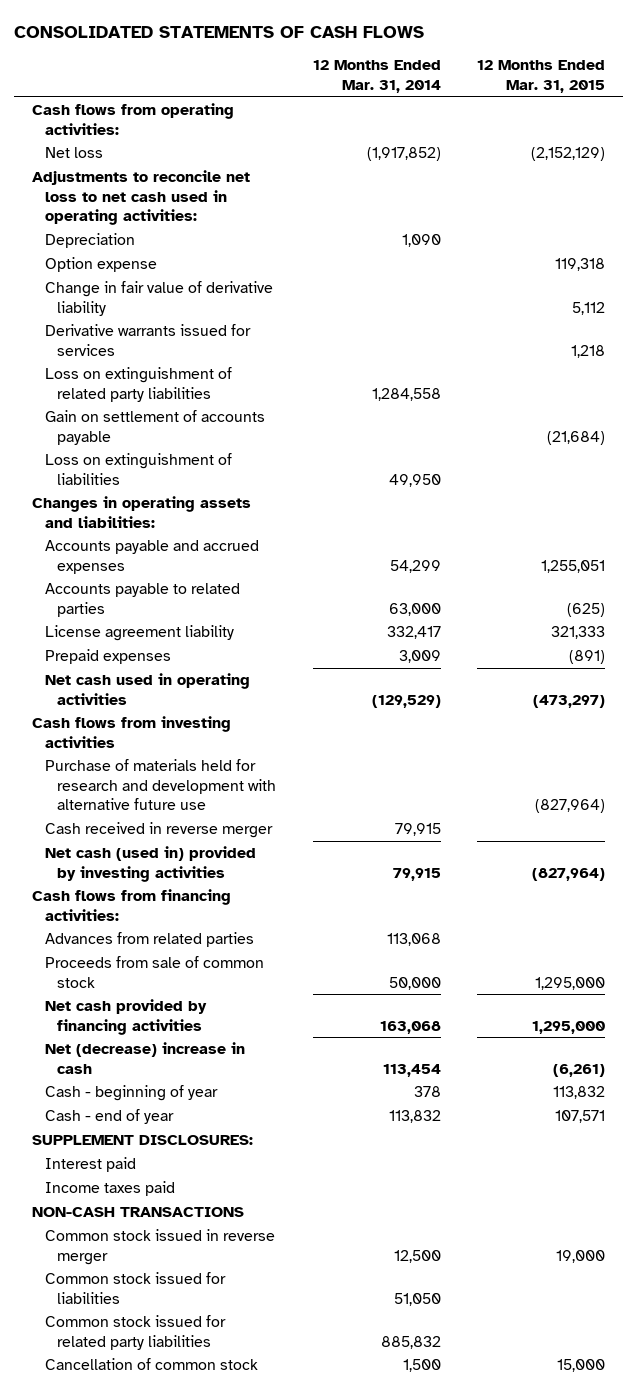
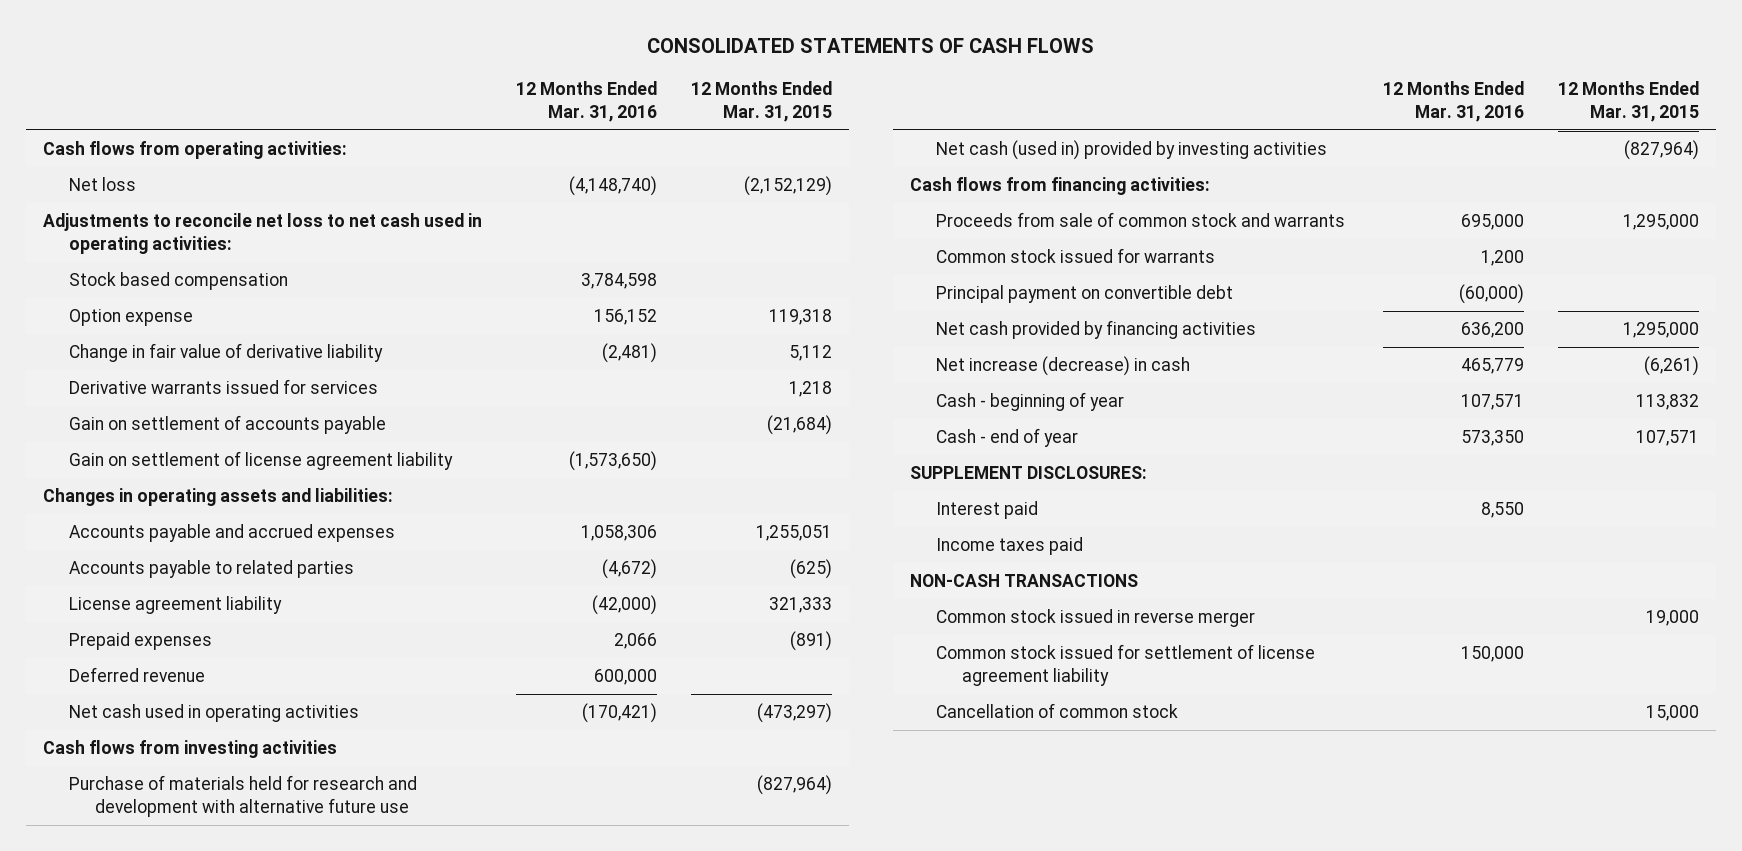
[312,60,441,93] 12 Months Ended Mar. 31, 2014 -> none
none -> [516,80,658,122] 12 Months Ended Mar. 31, 2016
[44,233,135,249] Depreciation -> none
none -> [68,272,288,291] Stock based compensation
[44,367,232,402] Loss on extinguishment of related party liabilities -> none
[44,453,232,485] Loss on extinguishment of liabilities -> [68,451,453,471] Gain on settlement of license agreement liability
none -> [68,667,205,683] Deferred revenue
[44,822,273,839] Cash received in reverse merger -> none
[44,932,254,948] Advances from related parties -> none
[44,956,264,988] Proceeds from sale of common stock -> [935,212,1345,228] Proceeds from sale of common stock and warrants
none -> [935,248,1215,264] Common stock issued for warrants
none -> [935,285,1233,304] Principal payment on convertible debt
[44,1042,245,1074] Net (decrease) increase in cash -> [935,356,1190,377] Net increase (decrease) in cash
[44,1272,226,1304] Common stock issued for liabilities -> none
[44,1315,226,1350] Common stock issued for related party liabilities -> none
none -> [935,644,1315,687] Common stock issued for settlement of license agreement liability

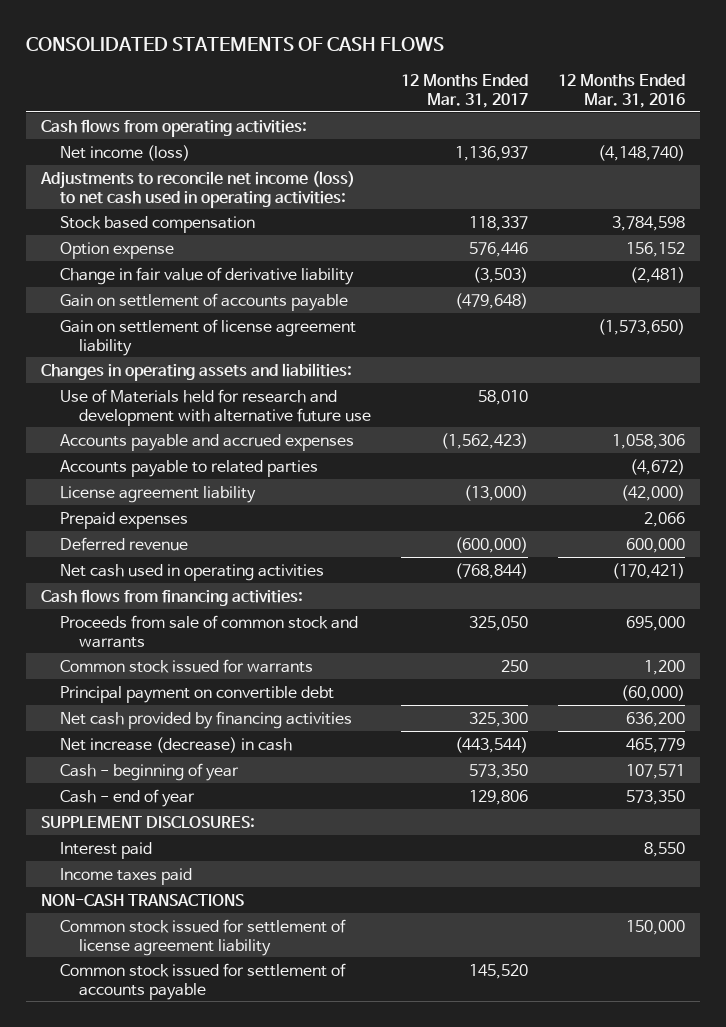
[691,80,833,122] 12 Months Ended Mar. 31, 2015 -> none
none -> [400,73,528,108] 12 Months Ended Mar. 31, 2017
[68,177,136,192] Net loss -> [60,144,191,161] Net income (loss)
[43,213,483,255] Adjustments to reconcile net loss to net cash used in operating activities: -> [40,170,356,208] Adjustments to reconcile net income (loss) to net cash used in operating activities:
[68,379,378,395] Derivative warrants issued for services -> none
none -> [60,388,371,426] Use of Materials held for research and development with alternative future use
[43,740,338,759] Cash flows from investing activities -> none
[68,775,417,818] Purchase of materials held for research and development with alternative future use -> none
[935,140,1327,161] Net cash (used in) provided by investing activities -> none
[935,609,1255,628] Common stock issued in reverse merger -> none
[935,703,1178,719] Cancellation of common stock -> none
none -> [60,962,347,1000] Common stock issued for settlement of accounts payable

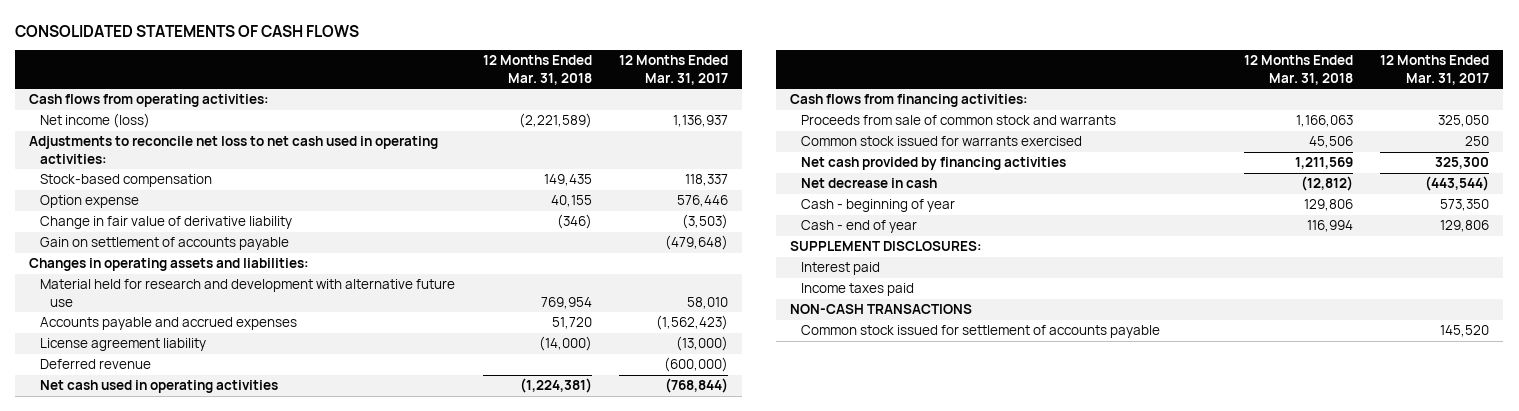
[557,73,685,108] 12 Months Ended Mar. 31, 2016 -> none
none -> [482,55,592,85] 12 Months Ended Mar. 31, 2018
[40,170,356,208] Adjustments to reconcile net income (loss) to net cash used in operating activities: -> [29,136,439,164] Adjustments to reconcile net loss to net cash used in operating activities:
[60,215,256,233] Stock based compensation -> [39,174,212,188] Stock-based compensation
[60,318,357,356] Gain on settlement of license agreement liability -> none
[60,388,371,426] Use of Materials held for research and development with alternative future use -> [39,279,455,307] Material held for research and development with alternative future use
[60,459,319,477] Accounts payable to related parties -> none
[60,511,189,529] Prepaid expenses -> none
[60,685,335,703] Principal payment on convertible debt -> none
[60,658,314,673] Common stock issued for warrants -> [800,136,1082,147] Common stock issued for warrants exercised
[60,736,293,753] Net increase (decrease) in cash -> [800,178,937,189] Net decrease in cash
[60,918,347,956] Common stock issued for settlement of license agreement liability -> none

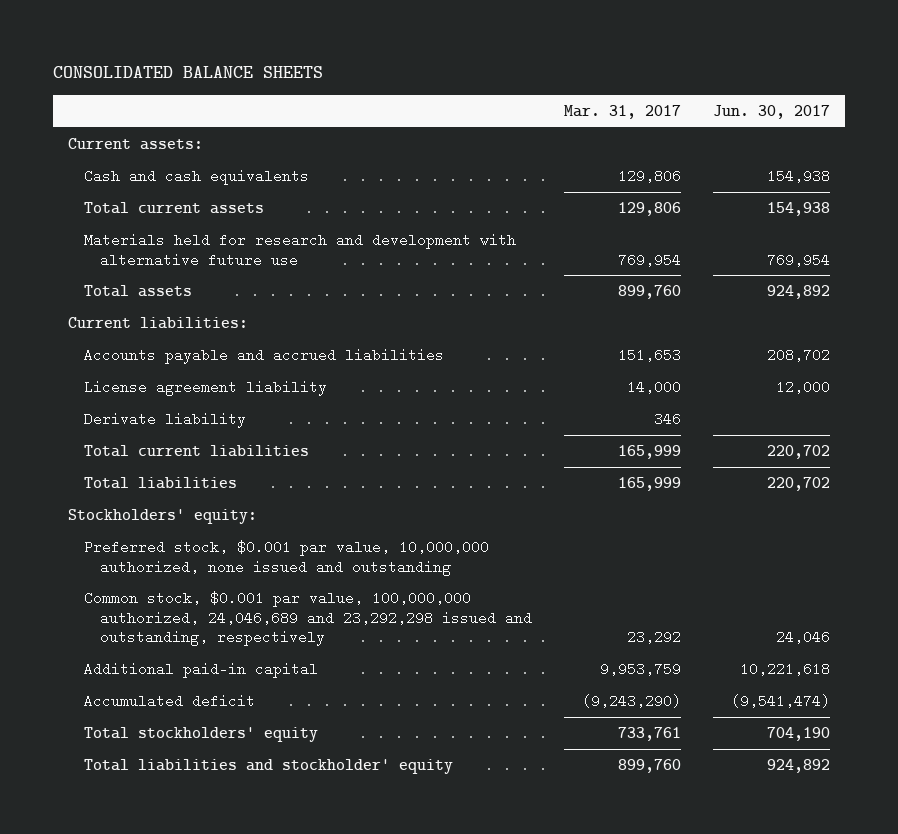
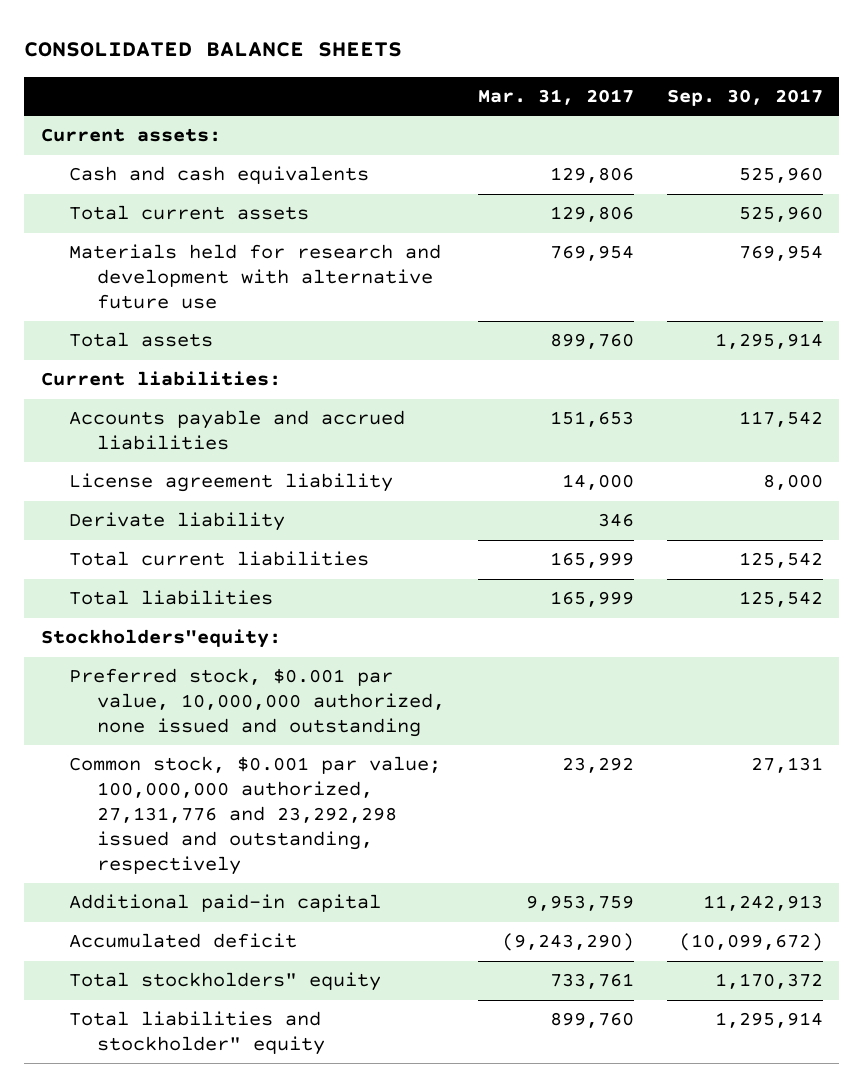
[712,105,830,120] Jun. 30, 2017 -> none
none -> [666,88,823,106] Sep. 30, 2017
[68,509,258,525] Stockholders' equity: -> [40,629,281,649] Stockholders"equity:
[84,591,533,647] Common stock, $0.001 par value, 100,000,000 authorized, 24,046,689 and 23,292,298 issued and outstanding, respectively -> [68,756,441,875] Common stock, $0.001 par value; 100,000,000 authorized, 27,131,776 and 23,292,298 issued and outstanding, respectively
[84,727,319,743] Total stockholders' equity -> [68,972,381,992] Total stockholders" equity
[84,759,454,775] Total liabilities and stockholder' equity -> [68,1011,325,1056] Total liabilities and stockholder" equity

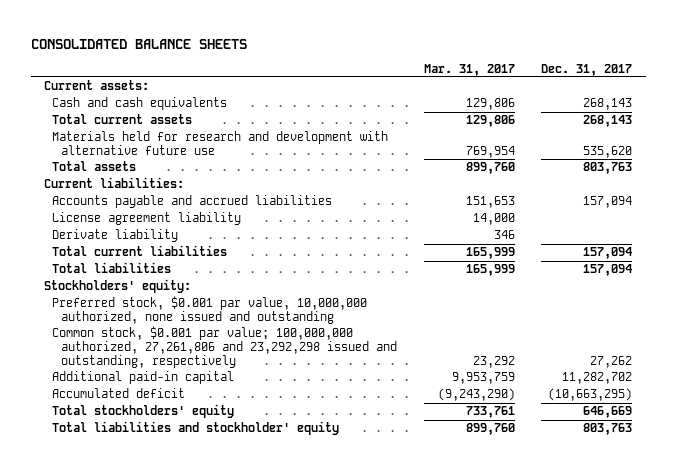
[666,88,823,106] Sep. 30, 2017 -> none
none -> [541,63,633,76] Dec. 31, 2017
[40,629,281,649] Stockholders"equity: -> [43,279,191,294] Stockholders' equity:
[68,756,441,875] Common stock, $0.001 par value; 100,000,000 authorized, 27,131,776 and 23,292,298 issued and outstanding, respectively -> [52,326,397,368] Common stock, $0.001 par value; 100,000,000 authorized, 27,261,806 and 23,292,298 issued and outstanding, respectively
[68,972,381,992] Total stockholders" equity -> [52,404,235,419] Total stockholders' equity
[68,1011,325,1056] Total liabilities and stockholder" equity -> [52,421,340,436] Total liabilities and stockholder' equity

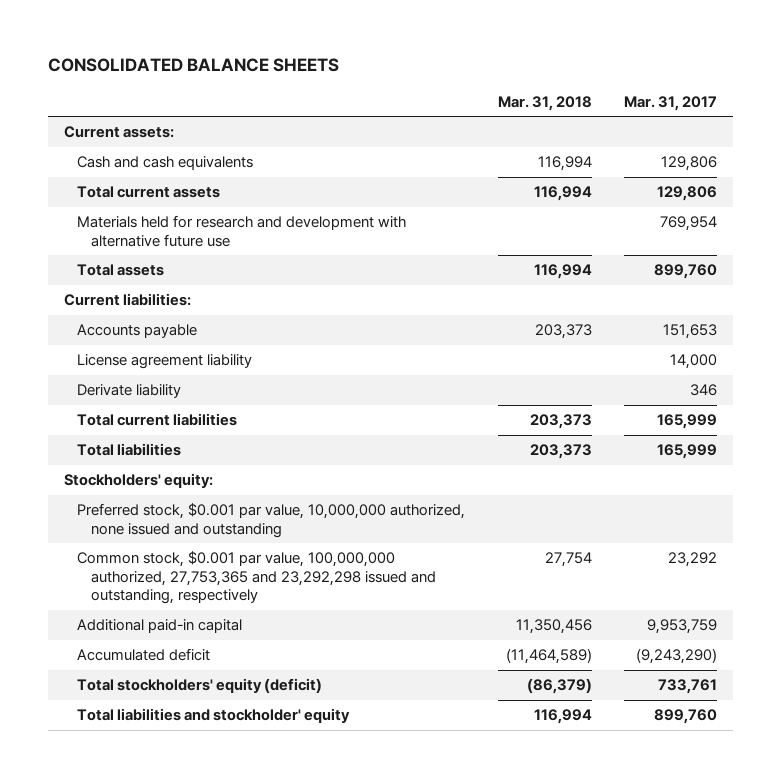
[541,63,633,76] Dec. 31, 2017 -> none
none -> [497,95,592,111] Mar. 31, 2018
[52,195,333,209] Accounts payable and accrued liabilities -> [77,324,198,339] Accounts payable
[52,326,397,368] Common stock, $0.001 par value; 100,000,000 authorized, 27,261,806 and 23,292,298 issued and outstanding, respectively -> [77,551,436,605] Common stock, $0.001 par value, 100,000,000 authorized, 27,753,365 and 23,292,298 issued and outstanding, respectively
[52,404,235,419] Total stockholders' equity -> [77,678,323,694] Total stockholders' equity (deficit)

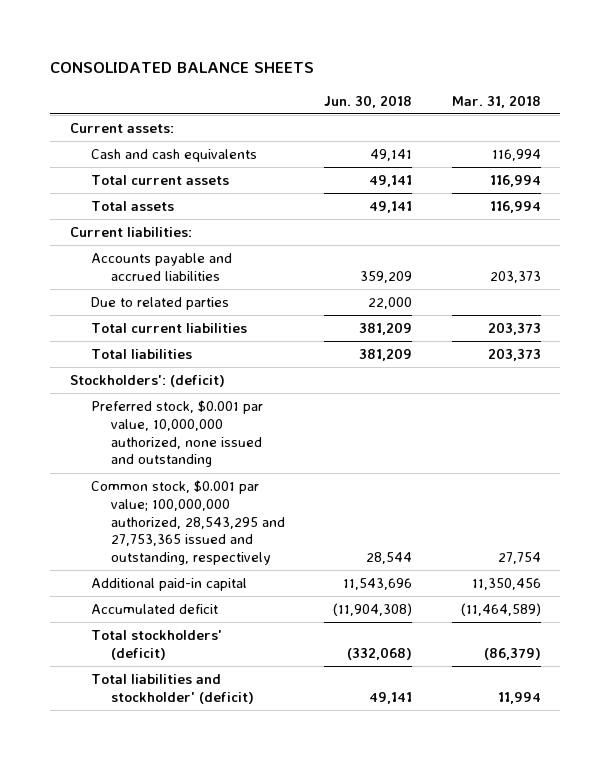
[623,95,717,111] Mar. 31, 2017 -> none
none -> [324,94,413,108] Jun. 30, 2018
[77,215,407,247] Materials held for research and development with alternative future use -> none
[77,354,253,370] License agreement liability -> none
[77,384,182,399] Derivate liability -> none
[77,324,198,339] Accounts payable -> [90,253,232,281] Accounts payable and accrued liabilities
none -> [90,297,229,311] Due to related parties
[63,473,213,489] Stockholders' equity: -> [70,375,226,388] Stockholders': (deficit)
[77,551,436,605] Common stock, $0.001 par value, 100,000,000 authorized, 27,753,365 and 23,292,298 issued and outstanding, respectively -> [90,480,286,566] Common stock, $0.001 par value; 100,000,000 authorized, 28,543,295 and 27,753,365 issued and outstanding, respectively
[77,678,323,694] Total stockholders' equity (deficit) -> [90,630,222,660] Total stockholders' (deficit)
[77,708,351,724] Total liabilities and stockholder' equity -> [90,674,255,704] Total liabilities and stockholder' (deficit)
[533,709,592,725] 116,994 -> [497,691,541,704] 11,994

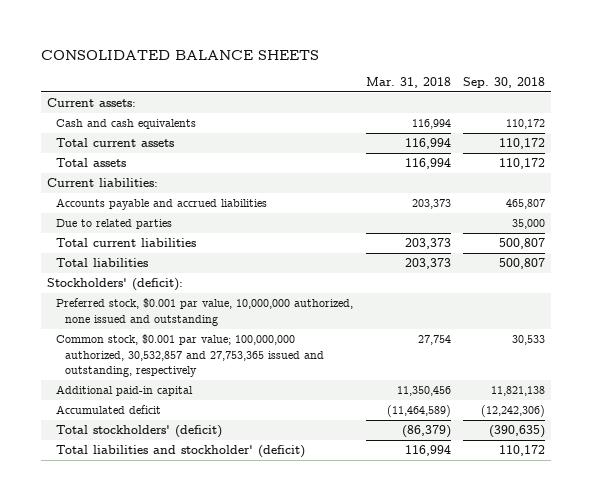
[324,94,413,108] Jun. 30, 2018 -> none
none -> [463,76,546,88] Sep. 30, 2018
[70,375,226,388] Stockholders': (deficit) -> [47,278,184,292] Stockholders' (deficit):
[90,480,286,566] Common stock, $0.001 par value; 100,000,000 authorized, 28,543,295 and 27,753,365 issued and outstanding, respectively -> [56,334,325,378] Common stock, $0.001 par value; 100,000,000 authorized, 30,532,857 and 27,753,365 issued and outstanding, respectively
[497,691,541,704] 11,994 -> [404,445,451,457] 116,994

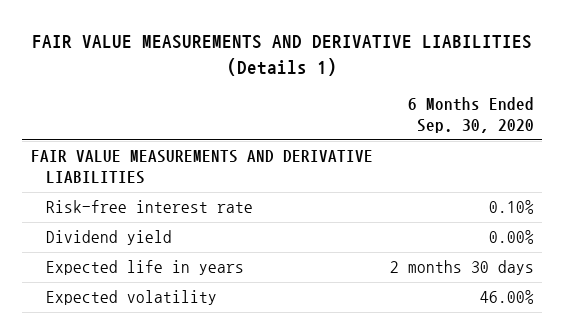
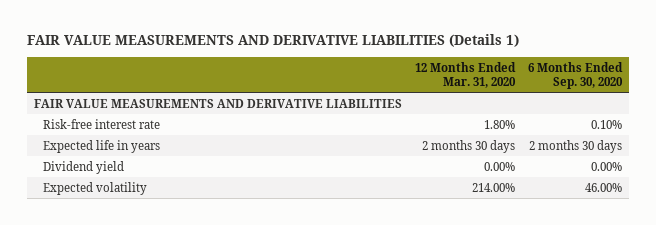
none -> [414,61,516,88] 12 Months Ended Mar. 31, 2020
[46,230,173,246] Dividend yield -> [43,160,125,174] Dividend yield

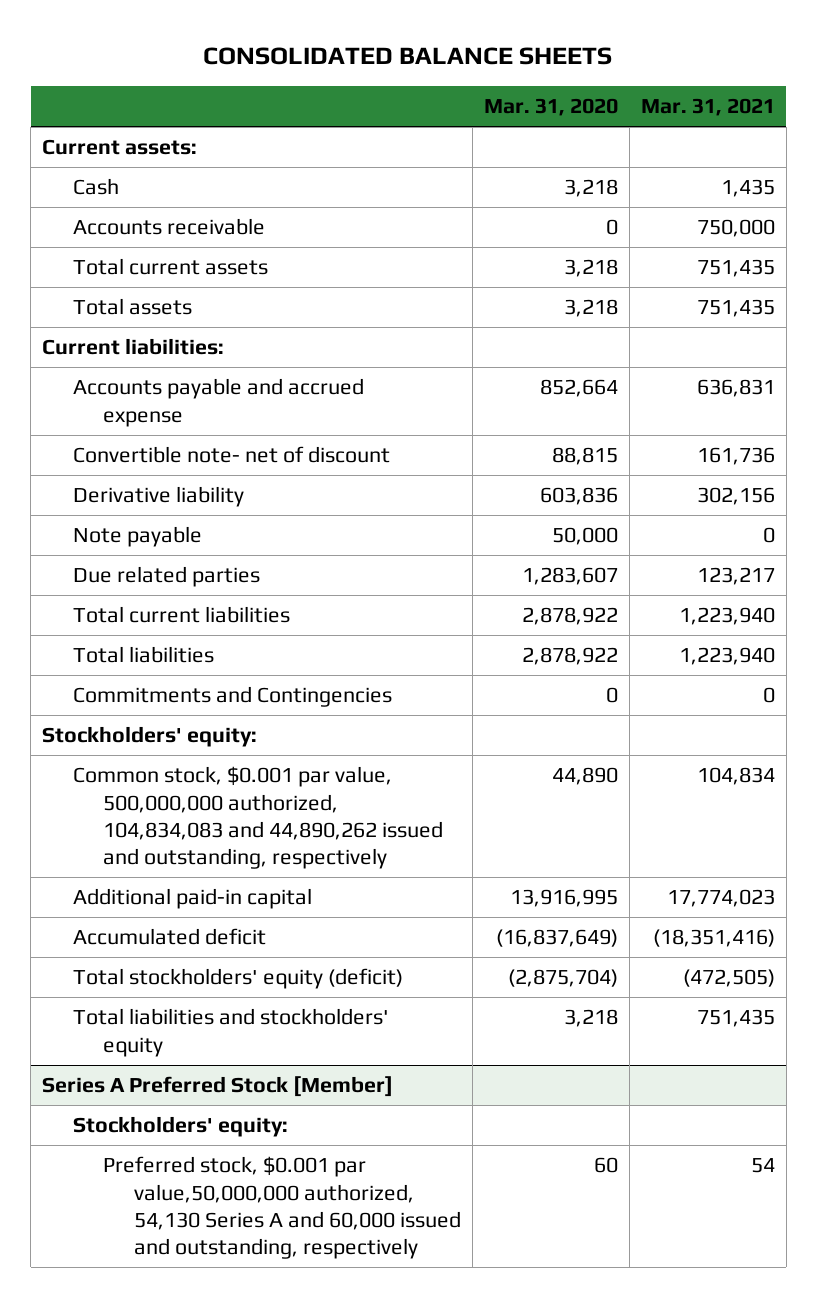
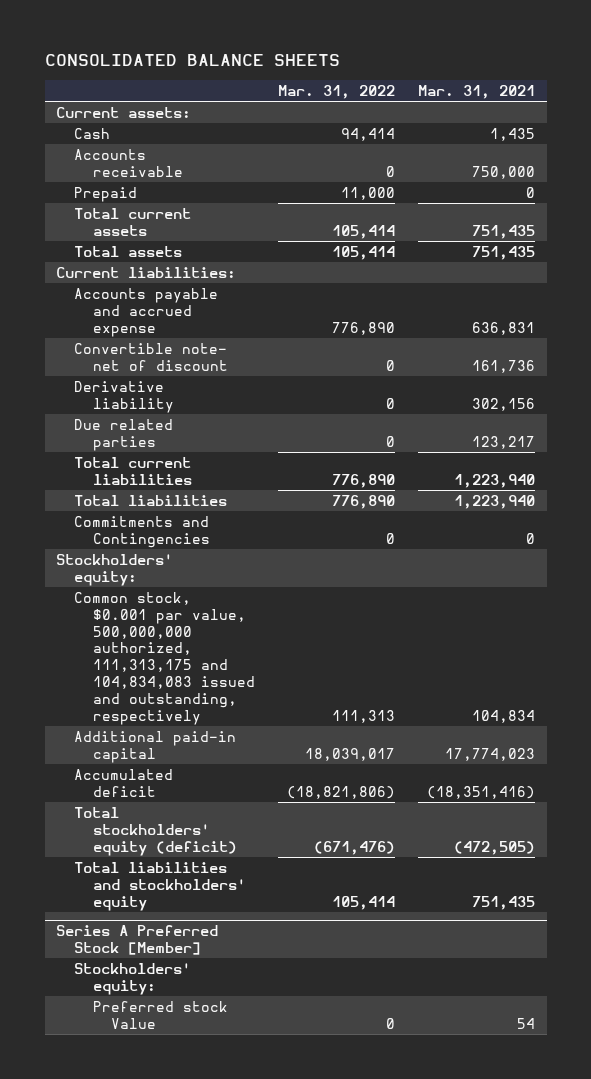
[483,98,618,117] Mar. 31, 2020 -> none
none -> [277,85,395,100] Mar. 31, 2022
none -> [74,186,138,202] Prepaid
[72,526,202,548] Note payable -> none
[72,766,444,870] Common stock, $0.001 par value, 500,000,000 authorized, 104,834,083 and 44,890,262 issued and outstanding, respectively -> [74,591,255,725] Common stock, $0.001 par value, 500,000,000 authorized, 111,313,175 and 104,834,083 issued and outstanding, respectively
[103,1156,462,1260] Preferred stock, $0.001 par value,50,000,000 authorized, 54,130 Series A and 60,000 issued and outstanding, respectively -> [92,1000,228,1029] Preferred stock Value

